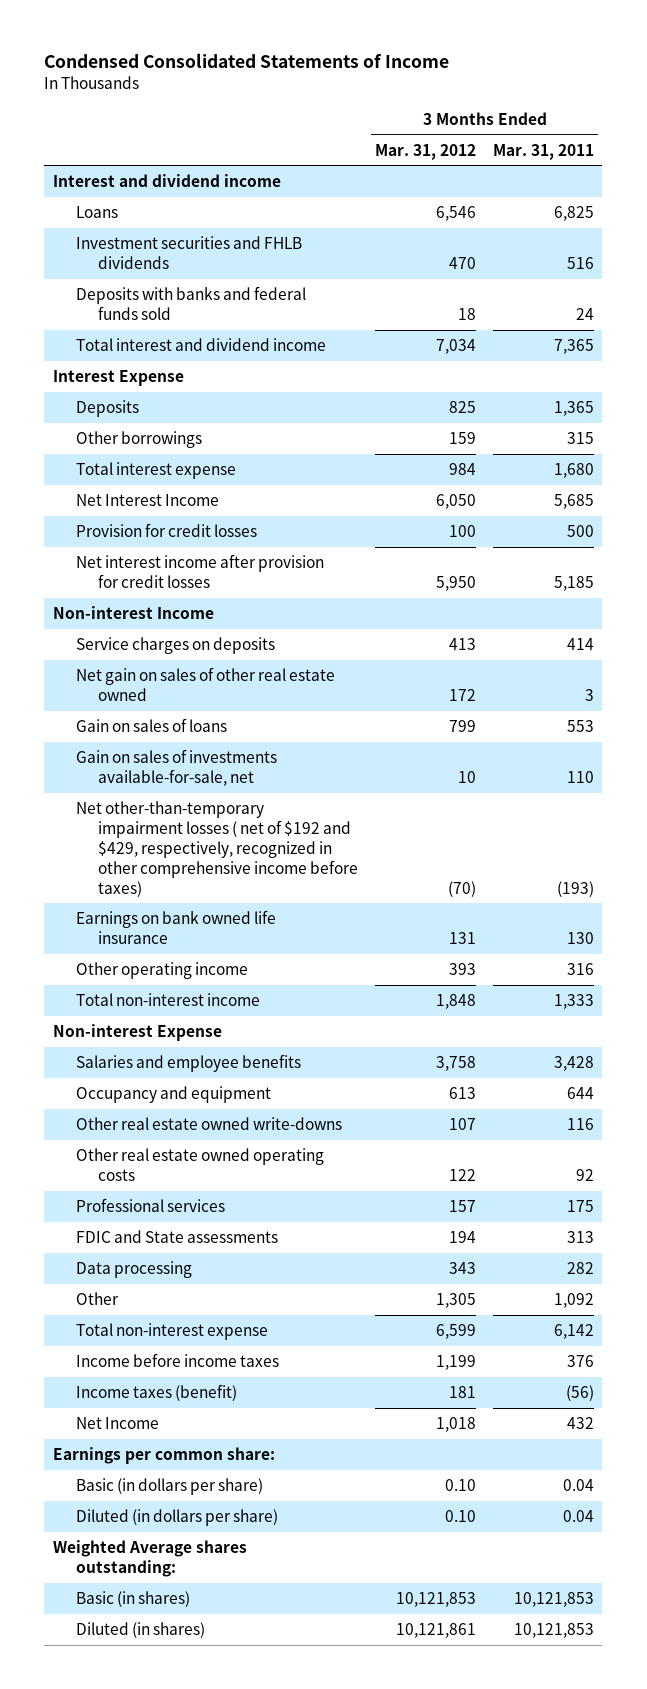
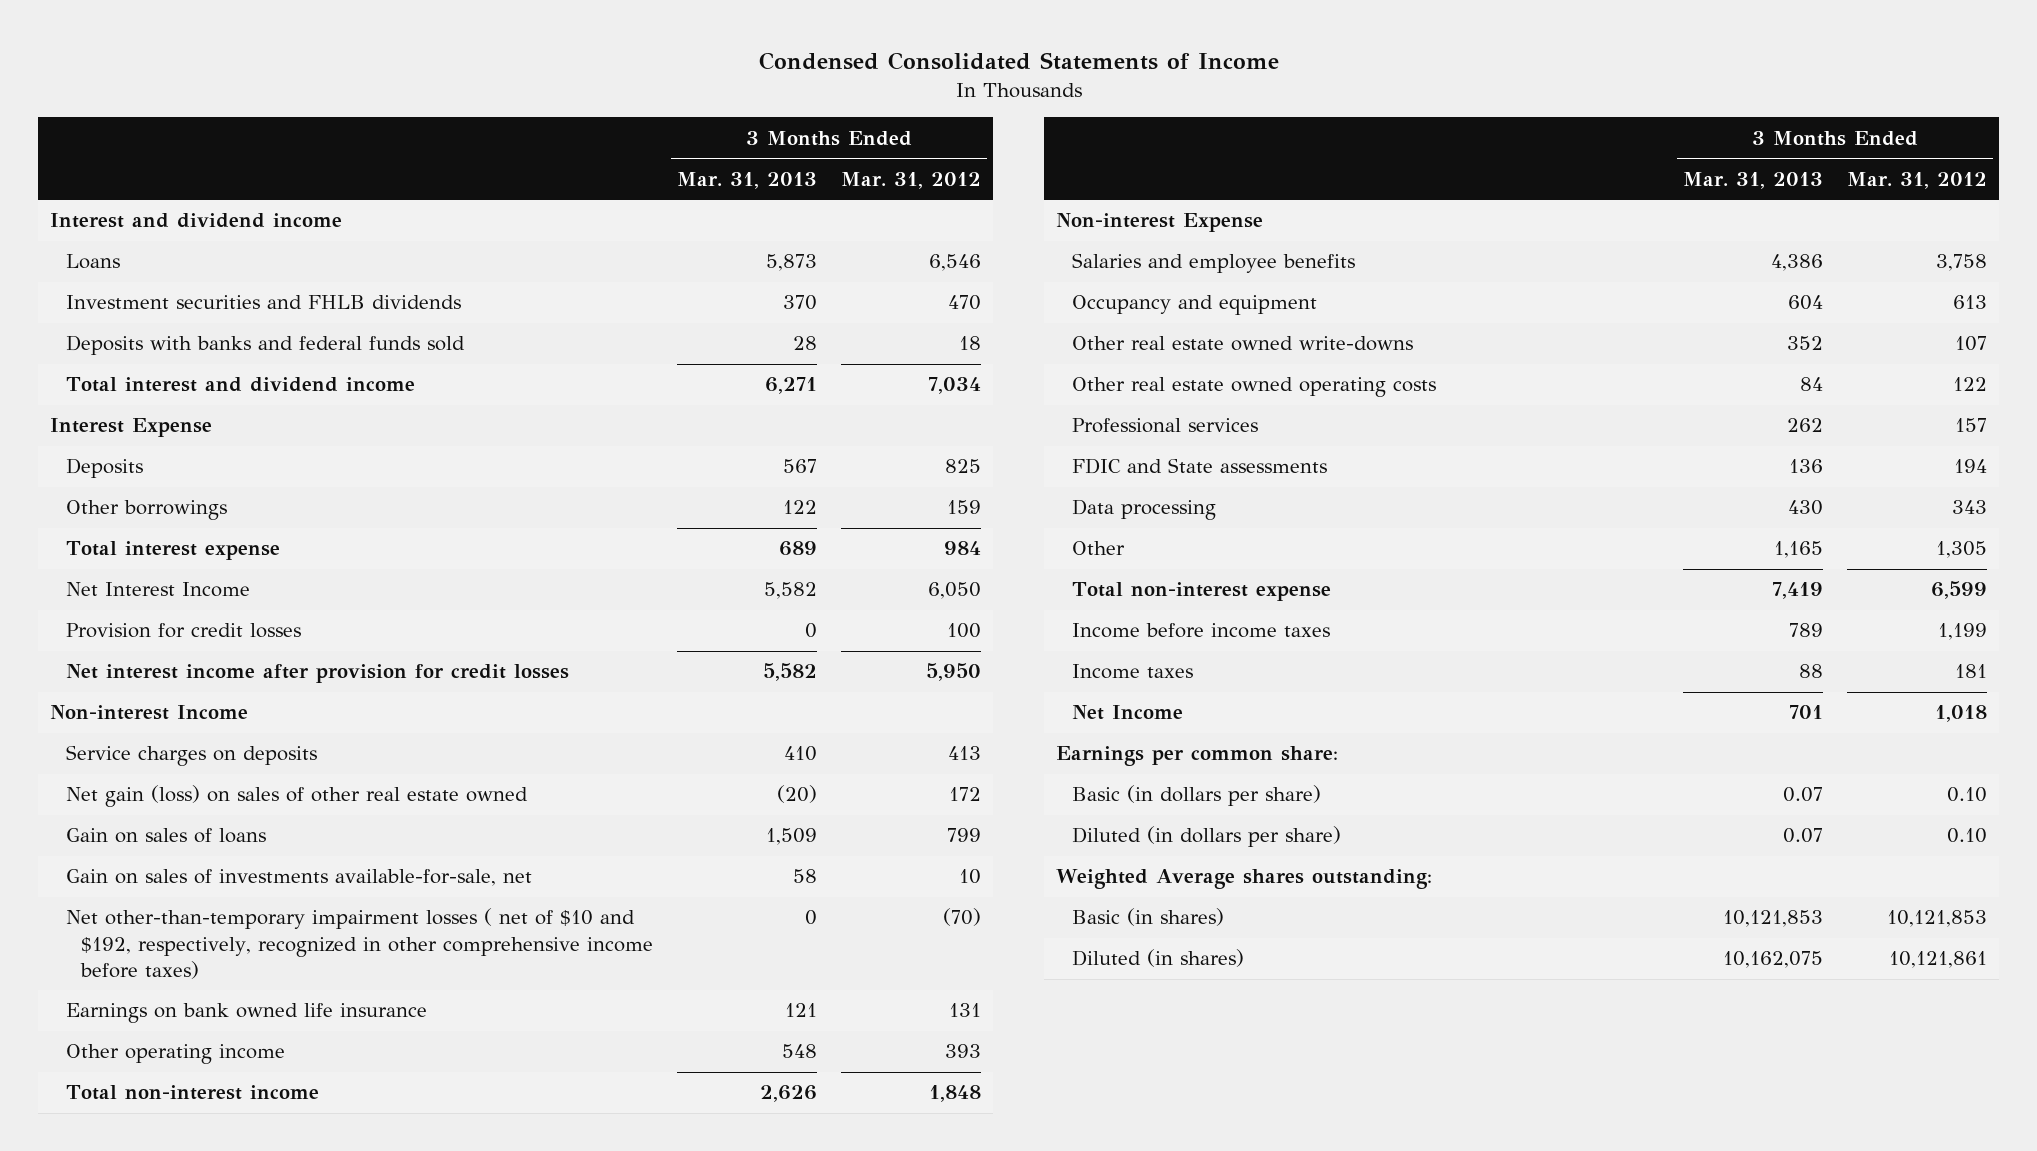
[492,143,594,160] Mar. 31, 2011 -> none
none -> [677,171,818,189] Mar. 31, 2013
[75,666,335,701] Net gain on sales of other real estate owned -> [65,785,528,808] Net gain (loss) on sales of other real estate owned
[75,800,359,897] Net other-than-temporary impairment losses ( net of $192 and $429, respectively, recognized in other comprehensive income before taxes) -> [65,908,654,979] Net other-than-temporary impairment losses ( net of $10 and $192, respectively, recognized in other comprehensive income before taxes)
[75,1383,237,1401] Income taxes (benefit) -> [1071,664,1193,680] Income taxes

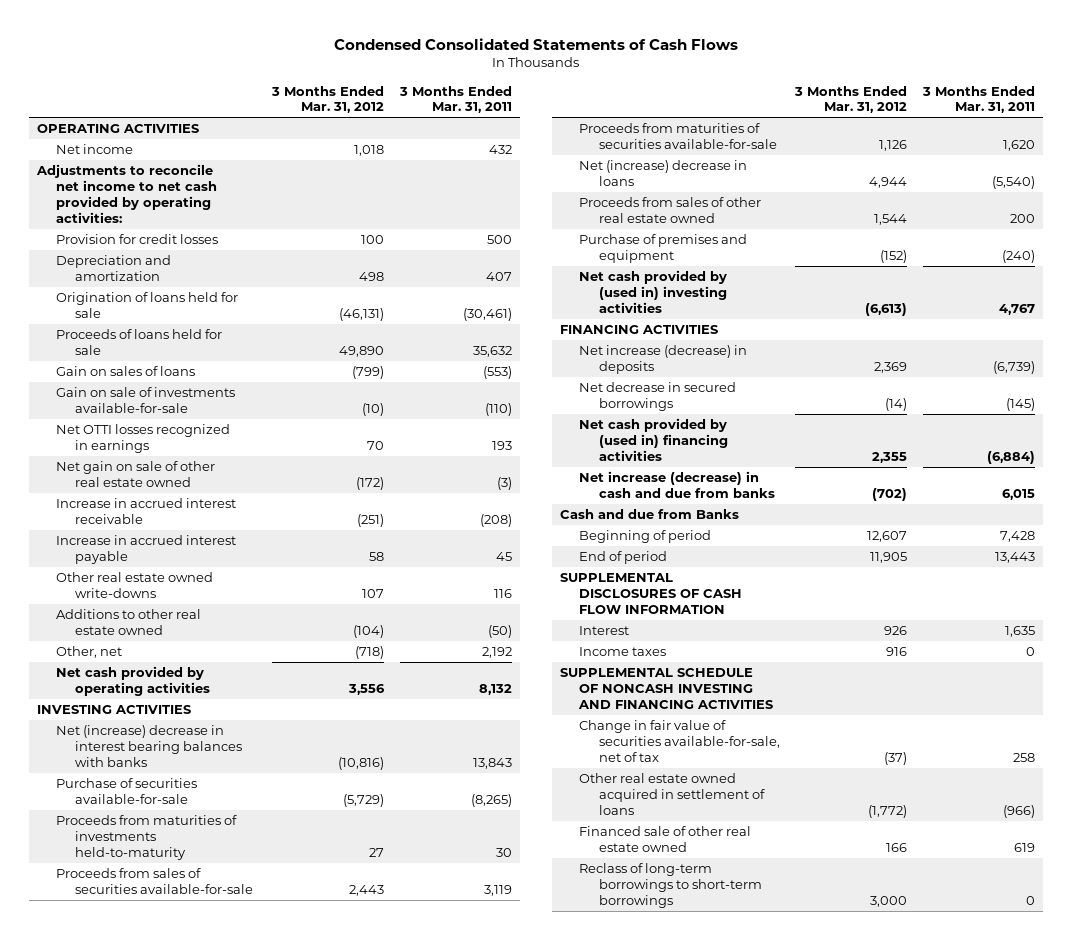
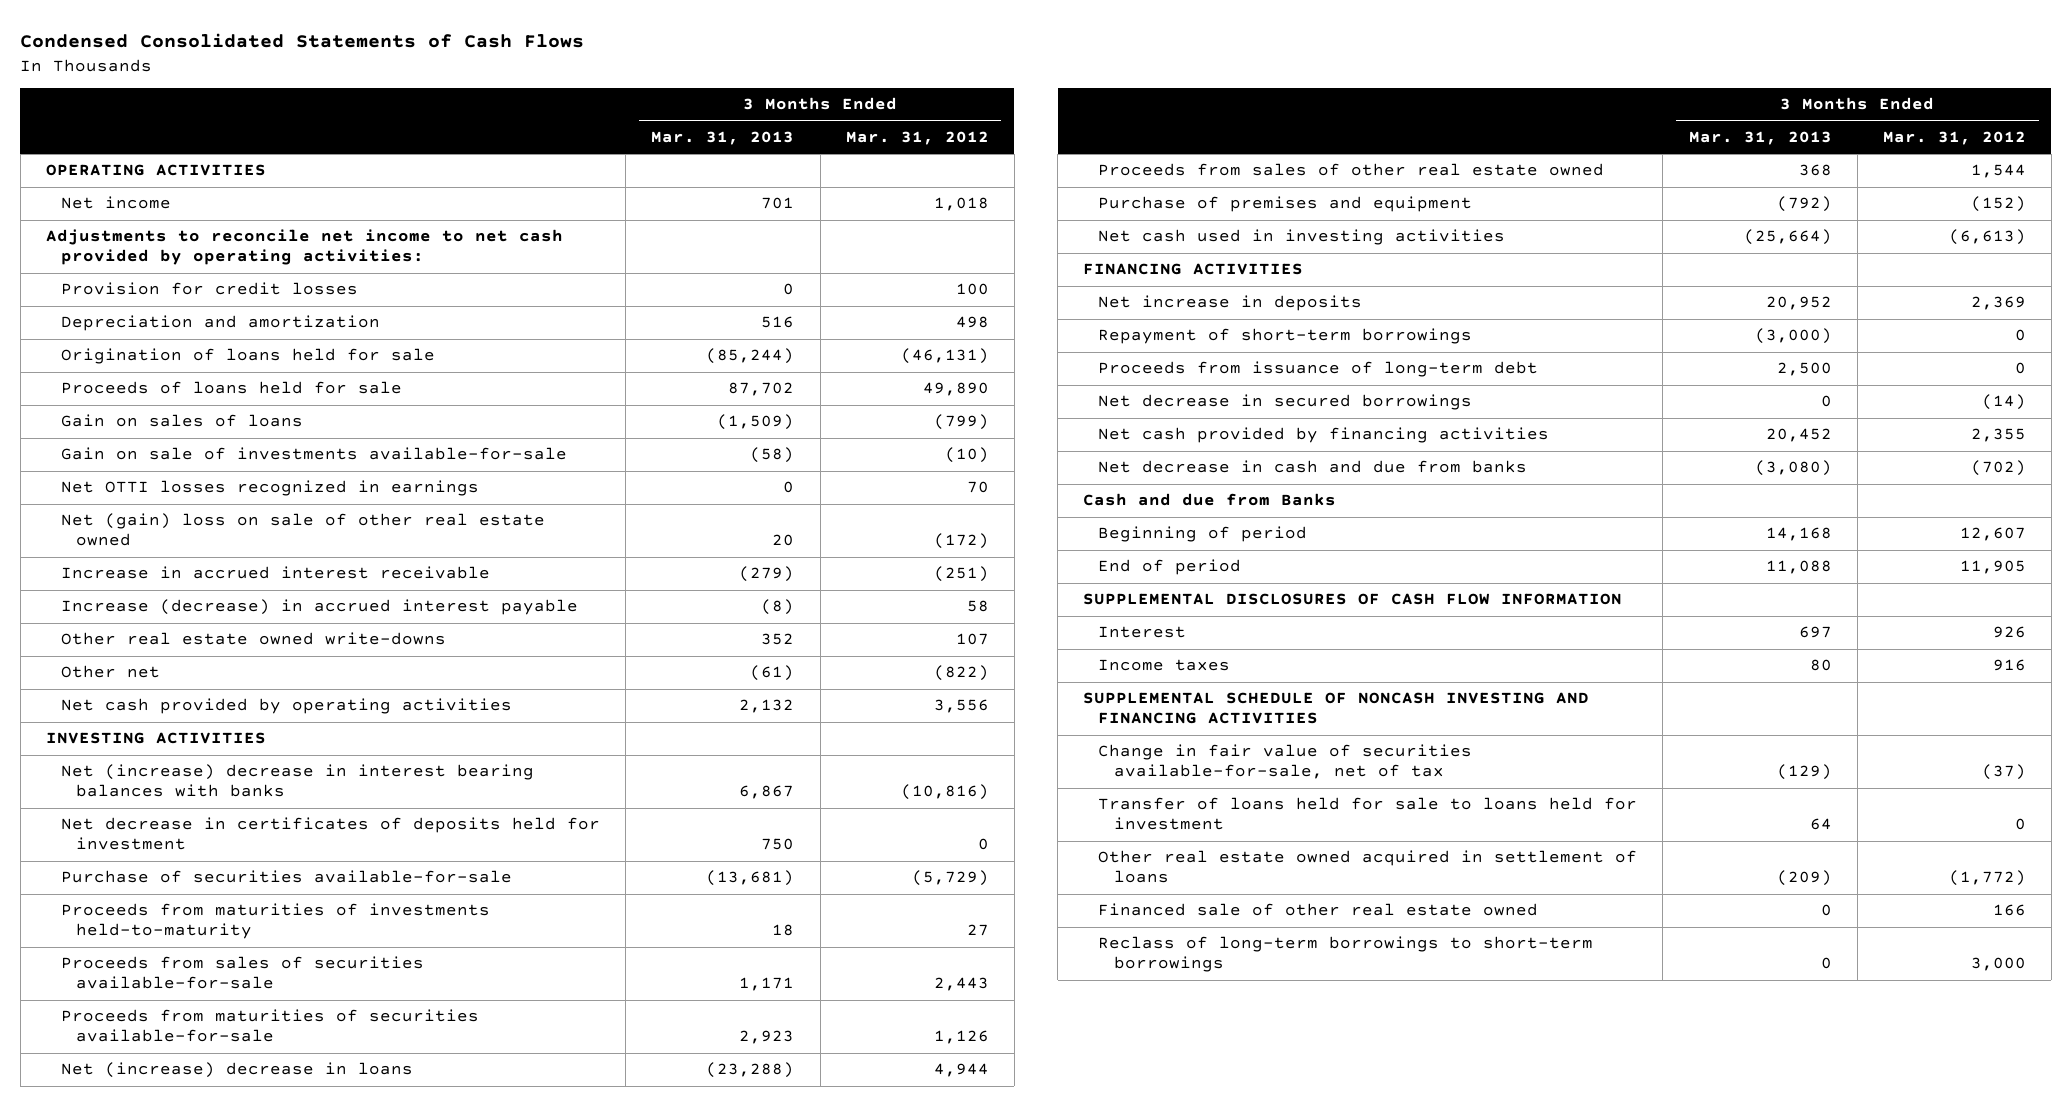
[398,85,512,114] 3 Months Ended Mar. 31, 2011 -> none
none -> [651,131,795,146] Mar. 31, 2013
[56,461,216,487] Net gain on sale of other real estate owned -> [61,513,546,547] Net (gain) loss on sale of other real estate owned
[56,535,237,564] Increase in accrued interest payable -> [61,599,579,616] Increase (decrease) in accrued interest payable
[56,609,202,635] Additions to other real estate owned -> none
[56,646,123,659] Other, net -> [61,665,161,679] Other net
[354,646,384,660] (718) -> [933,665,989,682] (822)
none -> [61,817,601,851] Net decrease in certificates of deposits held for investment
[579,270,728,313] Net cash provided by (used in) investing activities -> [1098,229,1506,246] Net cash used in investing activities
[579,345,748,374] Net increase (decrease) in deposits -> [1098,295,1363,312] Net increase in deposits
none -> [1098,328,1473,345] Repayment of short-term borrowings
none -> [1098,361,1539,378] Proceeds from issuance of long-term debt
[579,418,728,461] Net cash provided by (used in) financing activities -> [1098,427,1550,444] Net cash provided by financing activities
[579,471,775,498] Net increase (decrease) in cash and due from banks -> [1098,460,1528,474] Net decrease in cash and due from banks
none -> [1098,797,1638,831] Transfer of loans held for sale to loans held for investment

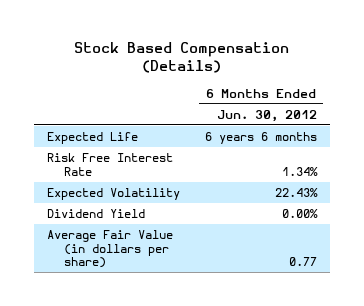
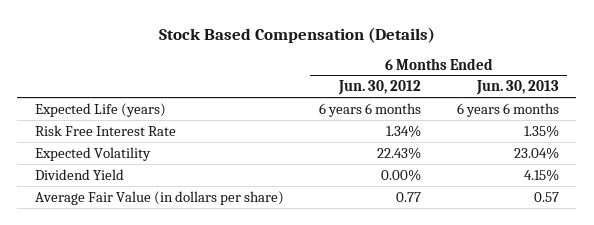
none -> [475,80,559,96] Jun. 30, 2013
[46,132,138,145] Expected Life -> [34,102,166,117] Expected Life (years)

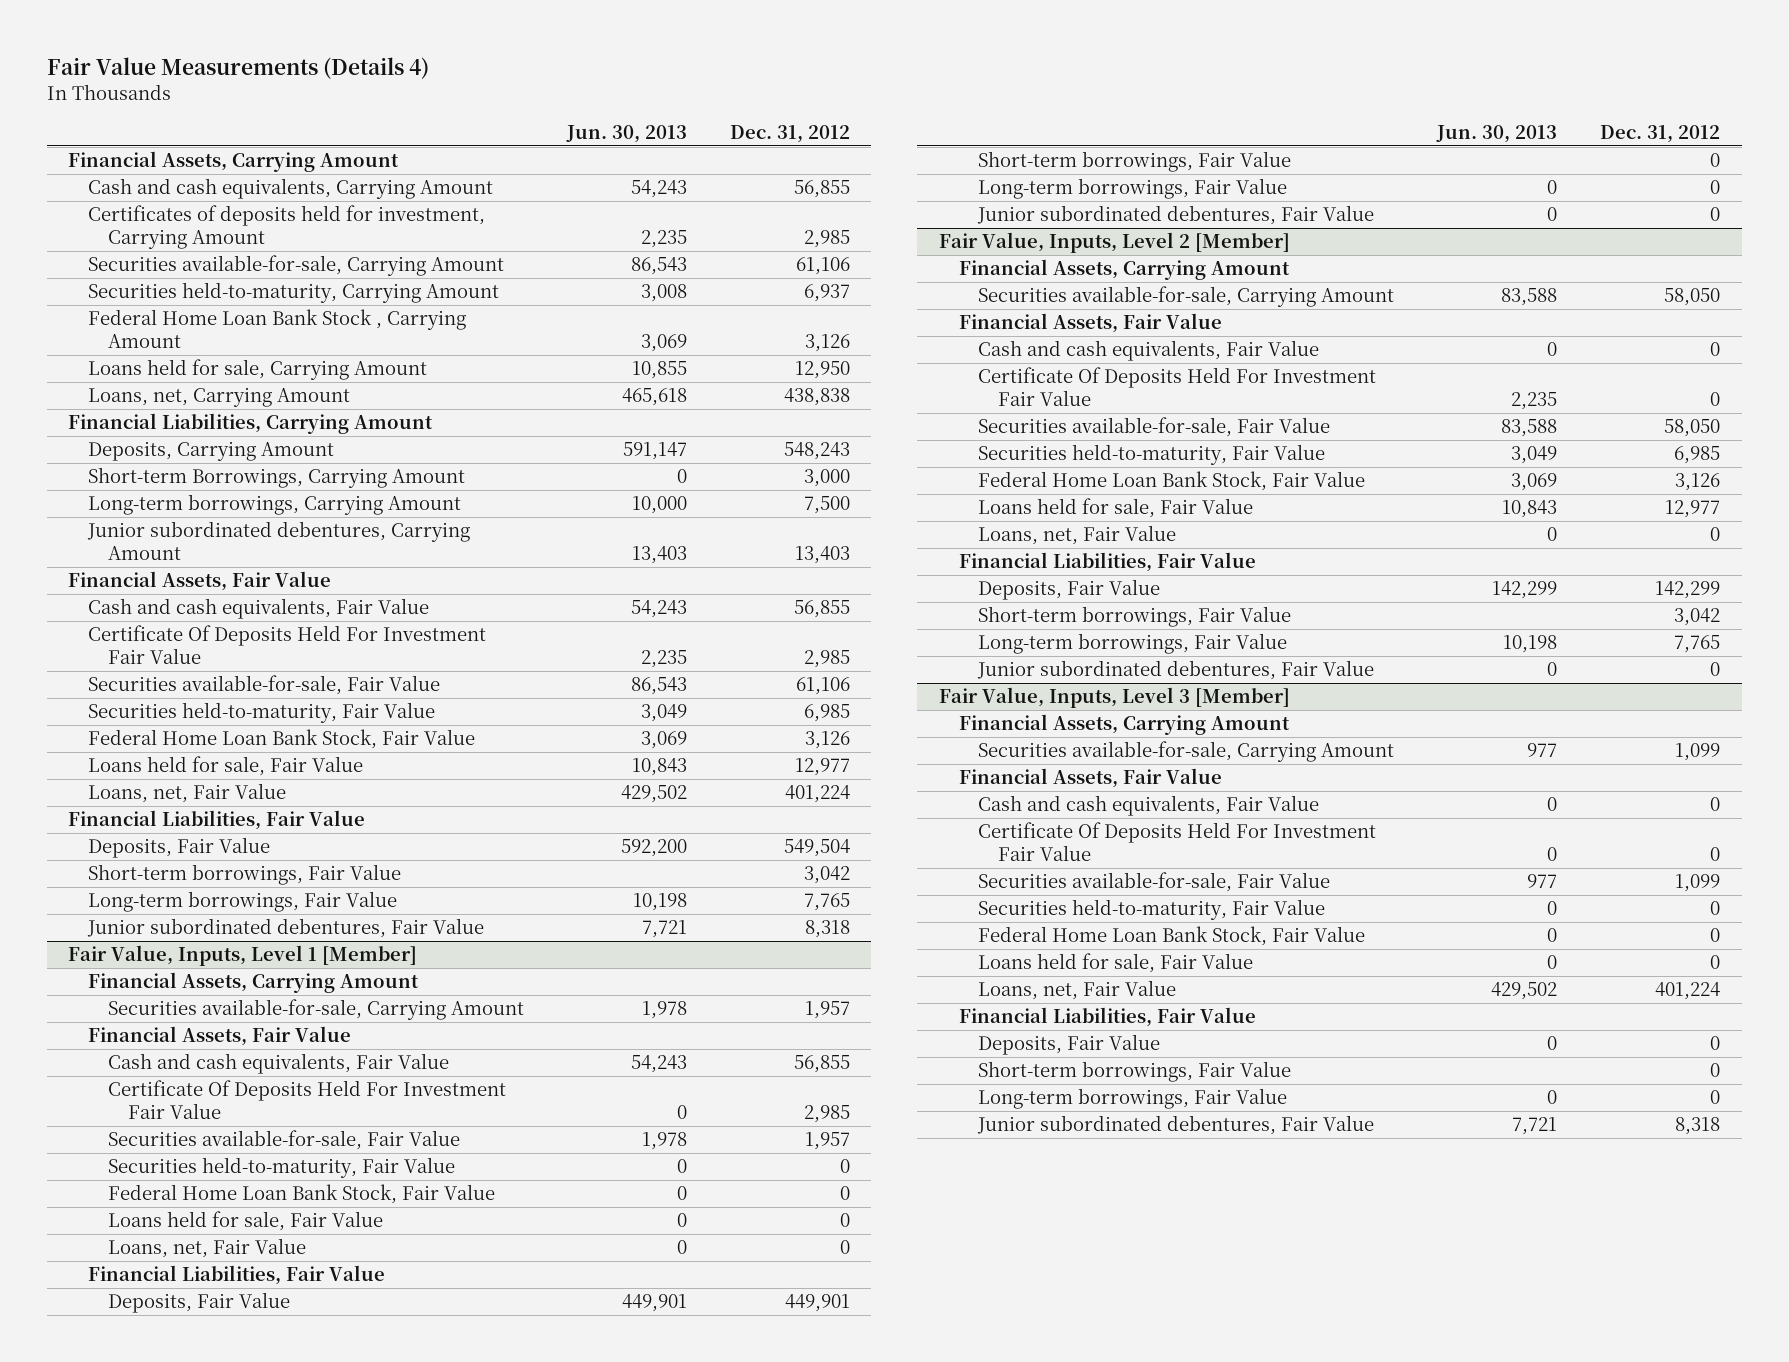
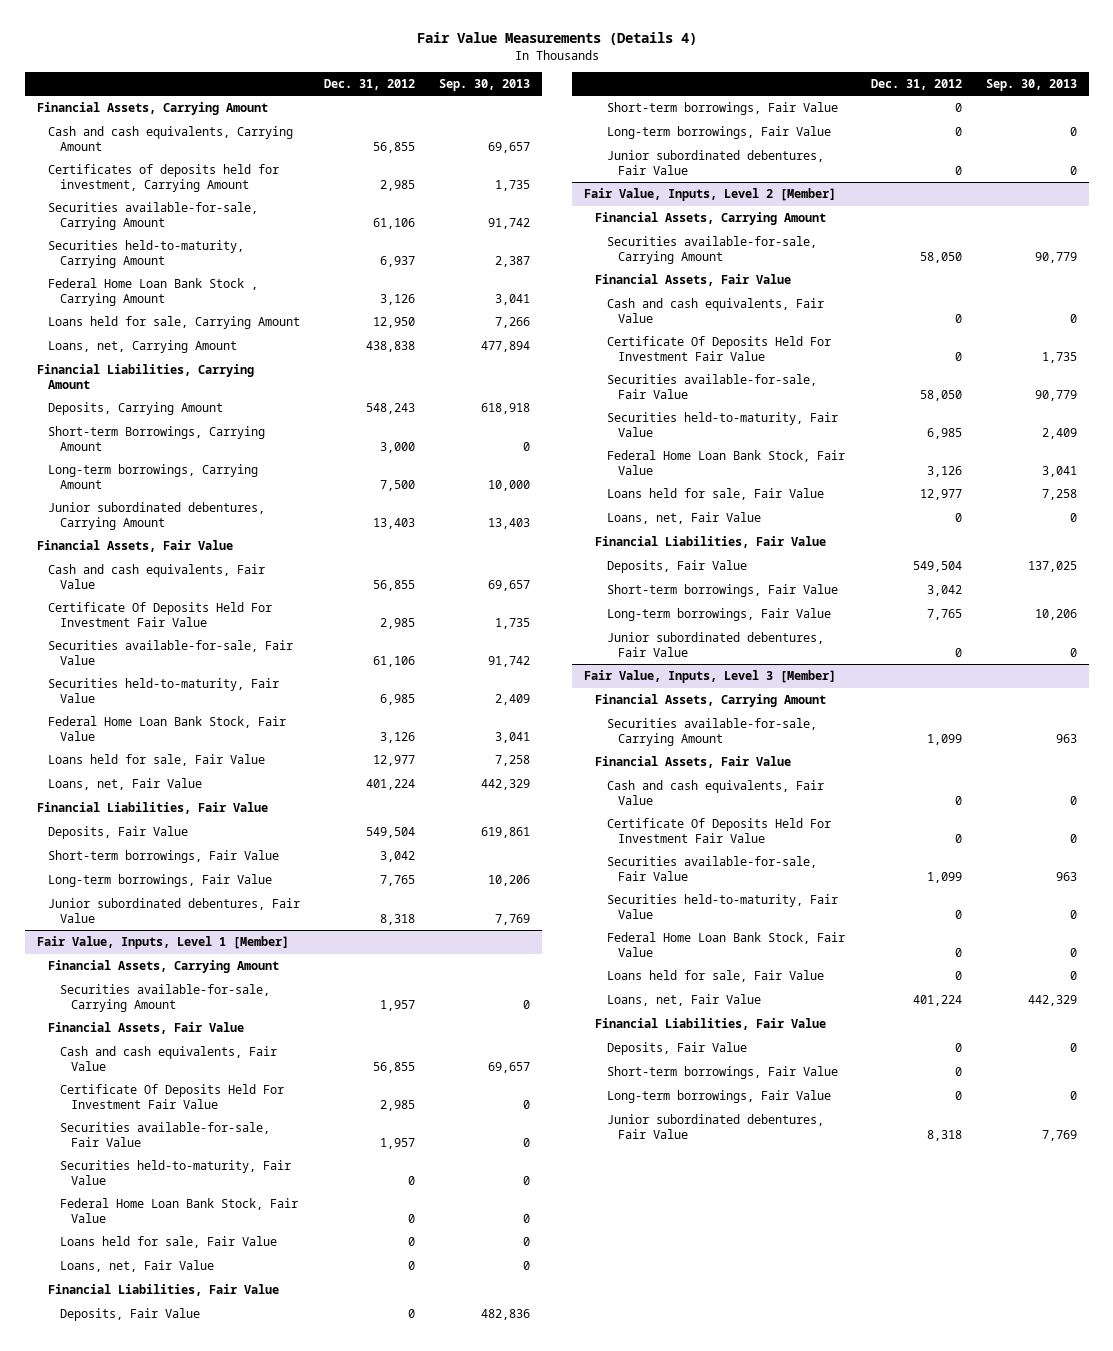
[565,124,687,143] Jun. 30, 2013 -> none
none -> [438,78,530,91] Sep. 30, 2013
[784,1294,850,1313] 449,901 -> [408,1309,416,1319] 0
[1655,581,1721,600] 142,299 -> [912,561,962,573] 549,504

